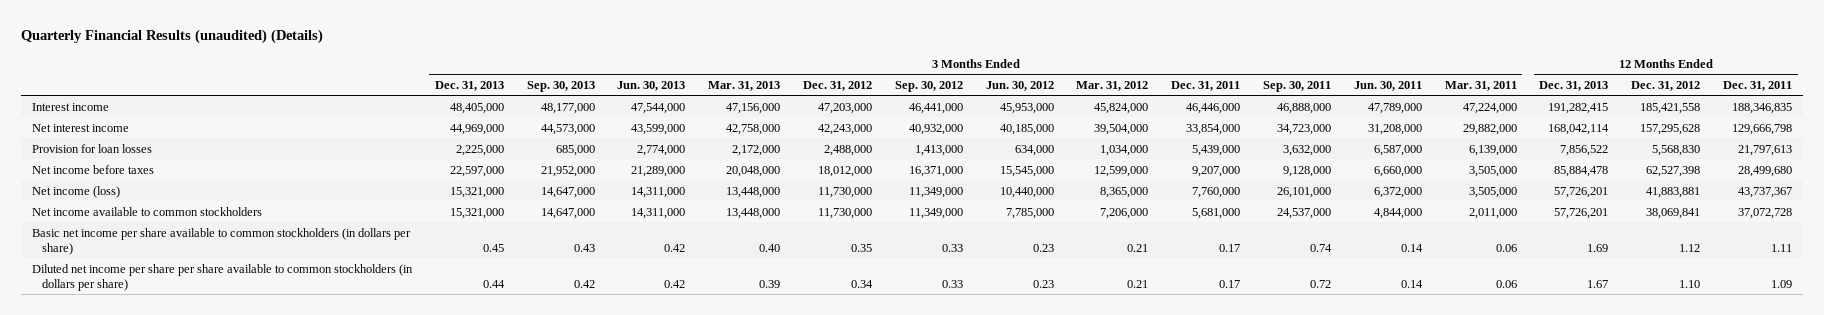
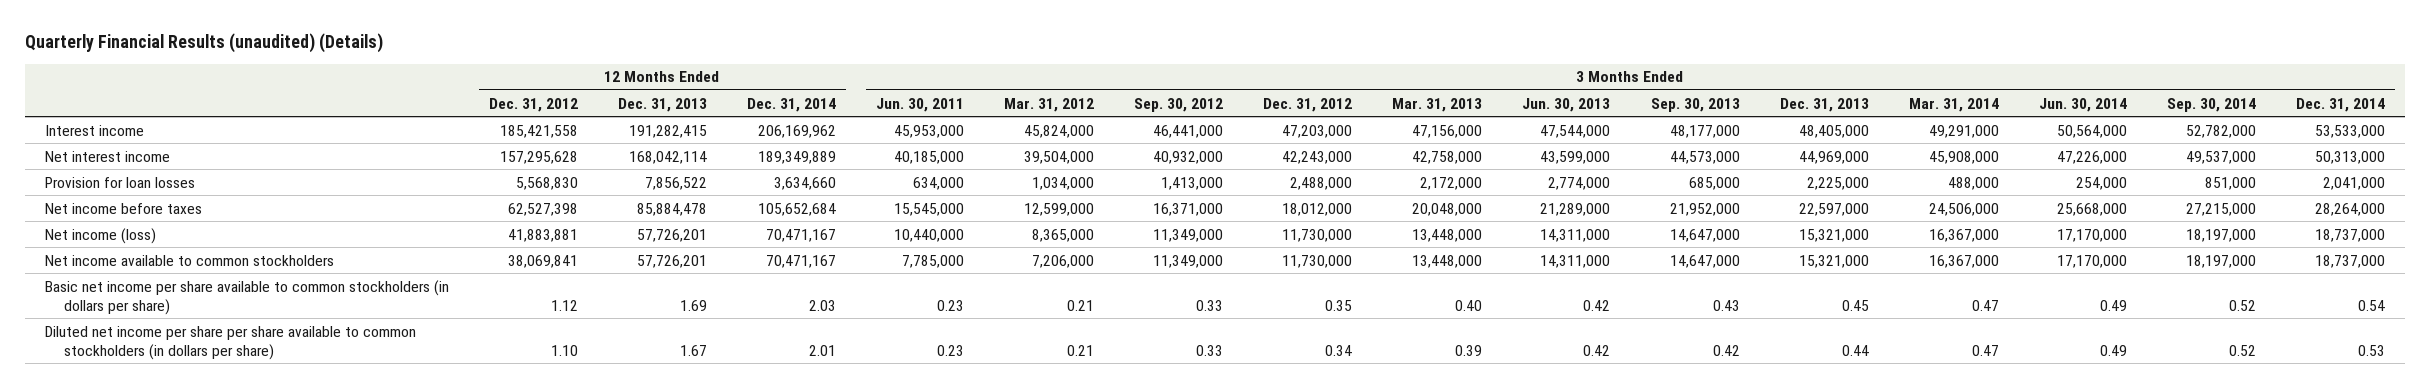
[985,80,1054,91] Jun. 30, 2012 -> none
[1171,80,1241,91] Dec. 31, 2011 -> none
[1262,80,1331,92] Sep. 30, 2011 -> none
[1444,80,1517,91] Mar. 31, 2011 -> none
[1722,80,1792,91] Dec. 31, 2011 -> none
none -> [746,97,836,112] Dec. 31, 2014
none -> [1908,97,1999,112] Mar. 31, 2014
none -> [2038,97,2127,112] Jun. 30, 2014
none -> [2166,97,2256,112] Sep. 30, 2014
none -> [2295,97,2385,112] Dec. 31, 2014
[1367,102,1422,114] 47,789,000 -> [894,124,965,138] 45,953,000
[1367,123,1422,135] 31,208,000 -> [894,150,965,164] 40,185,000
[1373,144,1422,156] 6,587,000 -> [913,176,965,190] 634,000
[1373,165,1422,177] 6,660,000 -> [894,202,965,216] 15,545,000
[1373,186,1422,198] 6,372,000 -> [894,228,965,242] 10,440,000
[1373,207,1422,219] 4,844,000 -> [902,254,965,268] 7,785,000
[1400,243,1423,252] 0.14 -> [937,299,965,311] 0.23
[1400,279,1423,288] 0.14 -> [937,344,965,356] 0.23

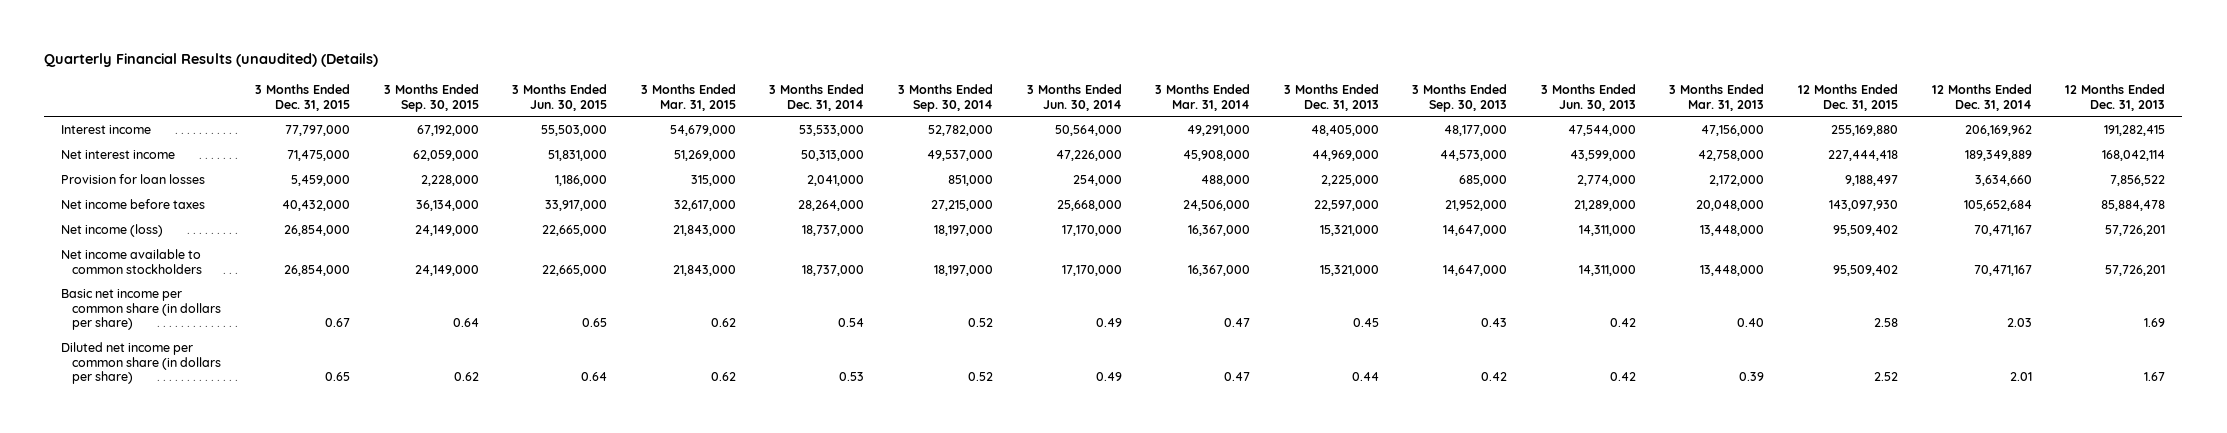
[488,97,578,112] Dec. 31, 2012 -> none
[876,97,965,112] Jun. 30, 2011 -> none
[1004,97,1095,112] Mar. 31, 2012 -> none
[1134,97,1224,112] Sep. 30, 2012 -> none
[1263,97,1353,112] Dec. 31, 2012 -> none
none -> [255,83,351,111] 3 Months Ended Dec. 31, 2015
none -> [383,83,479,112] 3 Months Ended Sep. 30, 2015
none -> [512,83,608,111] 3 Months Ended Jun. 30, 2015
none -> [640,83,736,111] 3 Months Ended Mar. 31, 2015
none -> [1798,83,1899,111] 12 Months Ended Dec. 31, 2015
[44,279,449,315] Basic net income per share available to common stockholders (in dollars per share) -> [61,288,222,331] Basic net income per common share (in dollars per share)
[44,325,416,360] Diluted net income per share per share available to common stockholders (in dollars per share) -> [61,341,222,385] Diluted net income per common share (in dollars per share)

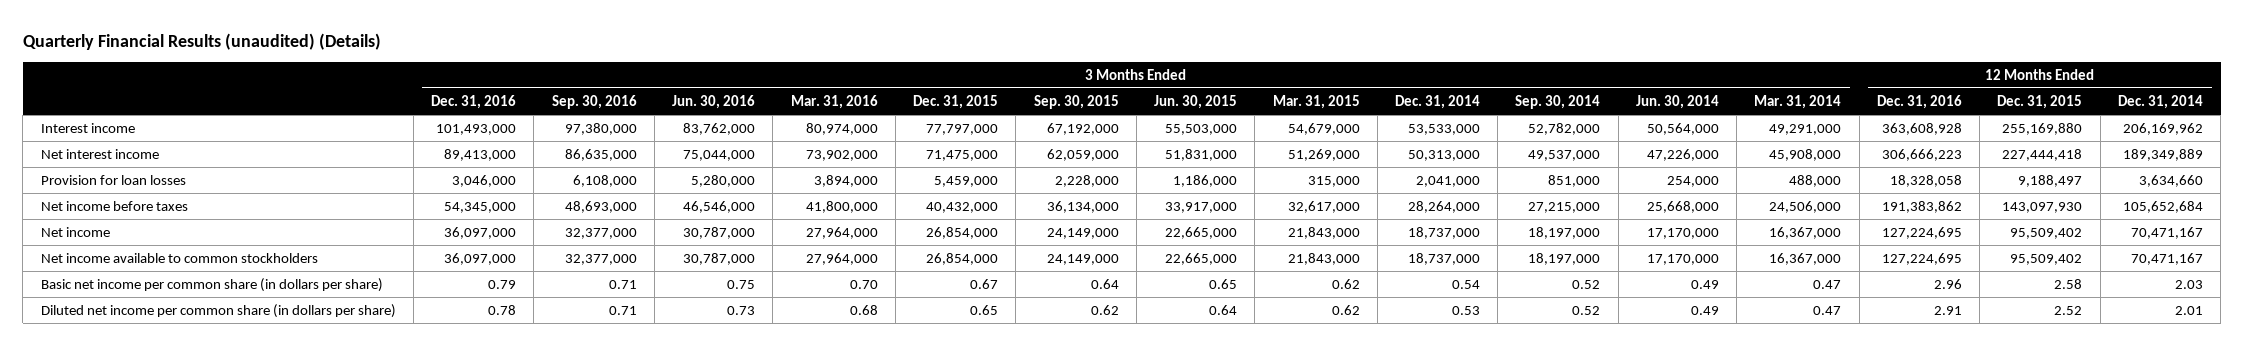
[1283,83,1379,111] 3 Months Ended Dec. 31, 2013 -> none
[1412,83,1508,112] 3 Months Ended Sep. 30, 2013 -> none
[1540,83,1636,111] 3 Months Ended Jun. 30, 2013 -> none
[1669,83,1765,111] 3 Months Ended Mar. 31, 2013 -> none
[2065,83,2166,111] 12 Months Ended Dec. 31, 2013 -> none
none -> [431,95,517,110] Dec. 31, 2016
none -> [551,95,637,110] Sep. 30, 2016
none -> [672,95,756,110] Jun. 30, 2016
none -> [790,95,878,110] Mar. 31, 2016
none -> [1876,95,1962,110] Dec. 31, 2016
[61,223,164,237] Net income (loss) -> [40,227,110,238] Net income

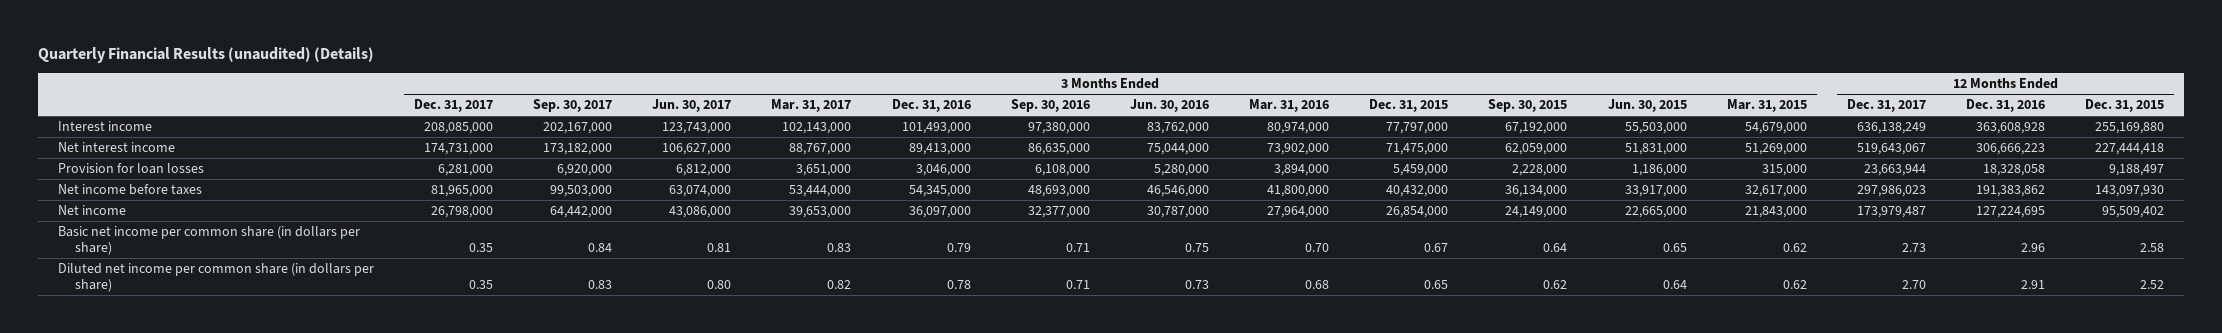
[1395,95,1481,110] Dec. 31, 2014 -> none
[1515,95,1601,110] Sep. 30, 2014 -> none
[1635,95,1719,110] Jun. 30, 2014 -> none
[1754,95,1842,110] Mar. 31, 2014 -> none
[2117,95,2203,110] Dec. 31, 2014 -> none
none -> [414,99,494,113] Dec. 31, 2017
none -> [533,99,613,113] Sep. 30, 2017
none -> [652,99,732,113] Jun. 30, 2017
none -> [771,99,852,113] Mar. 31, 2017
none -> [1846,99,1926,113] Dec. 31, 2017
[40,253,318,264] Net income available to common stockholders -> none

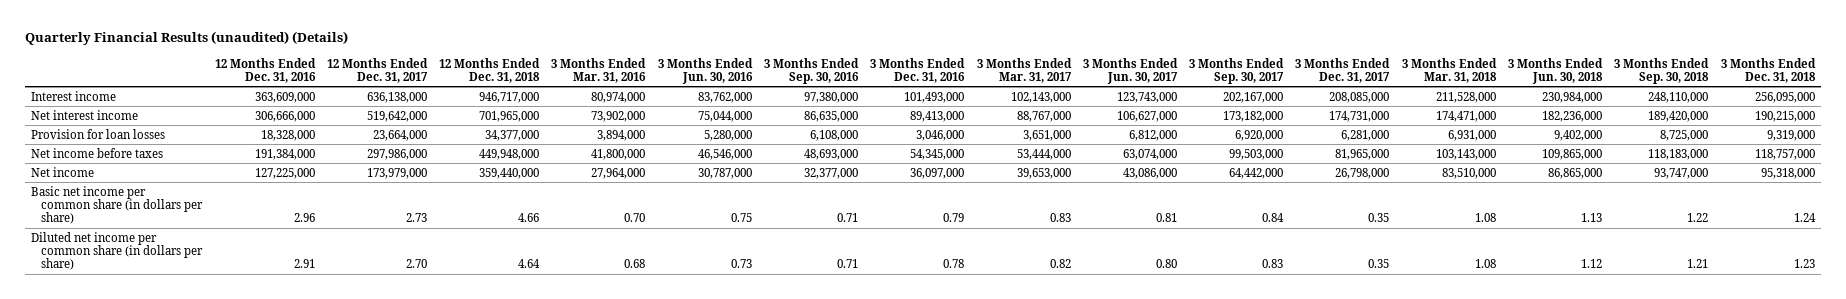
[1369,99,1449,113] Dec. 31, 2015 -> none
[1488,99,1568,113] Sep. 30, 2015 -> none
[1607,99,1687,113] Jun. 30, 2015 -> none
[1726,99,1807,113] Mar. 31, 2015 -> none
[2085,99,2165,113] Dec. 31, 2015 -> none
none -> [439,57,541,83] 12 Months Ended Dec. 31, 2018
none -> [1401,57,1497,83] 3 Months Ended Mar. 31, 2018
none -> [1507,57,1603,84] 3 Months Ended Jun. 30, 2018
none -> [1614,57,1710,84] 3 Months Ended Sep. 30, 2018
none -> [1720,57,1816,83] 3 Months Ended Dec. 31, 2018
[1856,122,1926,135] 636,138,249 -> [366,91,427,103] 636,138,000
[1976,122,2046,135] 363,608,928 -> [254,91,315,103] 363,609,000
[1856,143,1926,156] 519,643,067 -> [366,110,427,122] 519,642,000
[1976,143,2046,156] 306,666,223 -> [254,110,315,122] 306,666,000
[1863,164,1926,177] 23,663,944 -> [372,129,427,141] 23,664,000
[1983,164,2046,177] 18,328,058 -> [260,129,315,141] 18,328,000
[1856,185,1926,198] 297,986,023 -> [366,148,427,160] 297,986,000
[1976,185,2046,198] 191,383,862 -> [254,148,315,160] 191,384,000
[1856,206,1926,219] 173,979,487 -> [366,167,427,179] 173,979,000
[1976,206,2046,219] 127,224,695 -> [254,167,315,179] 127,225,000

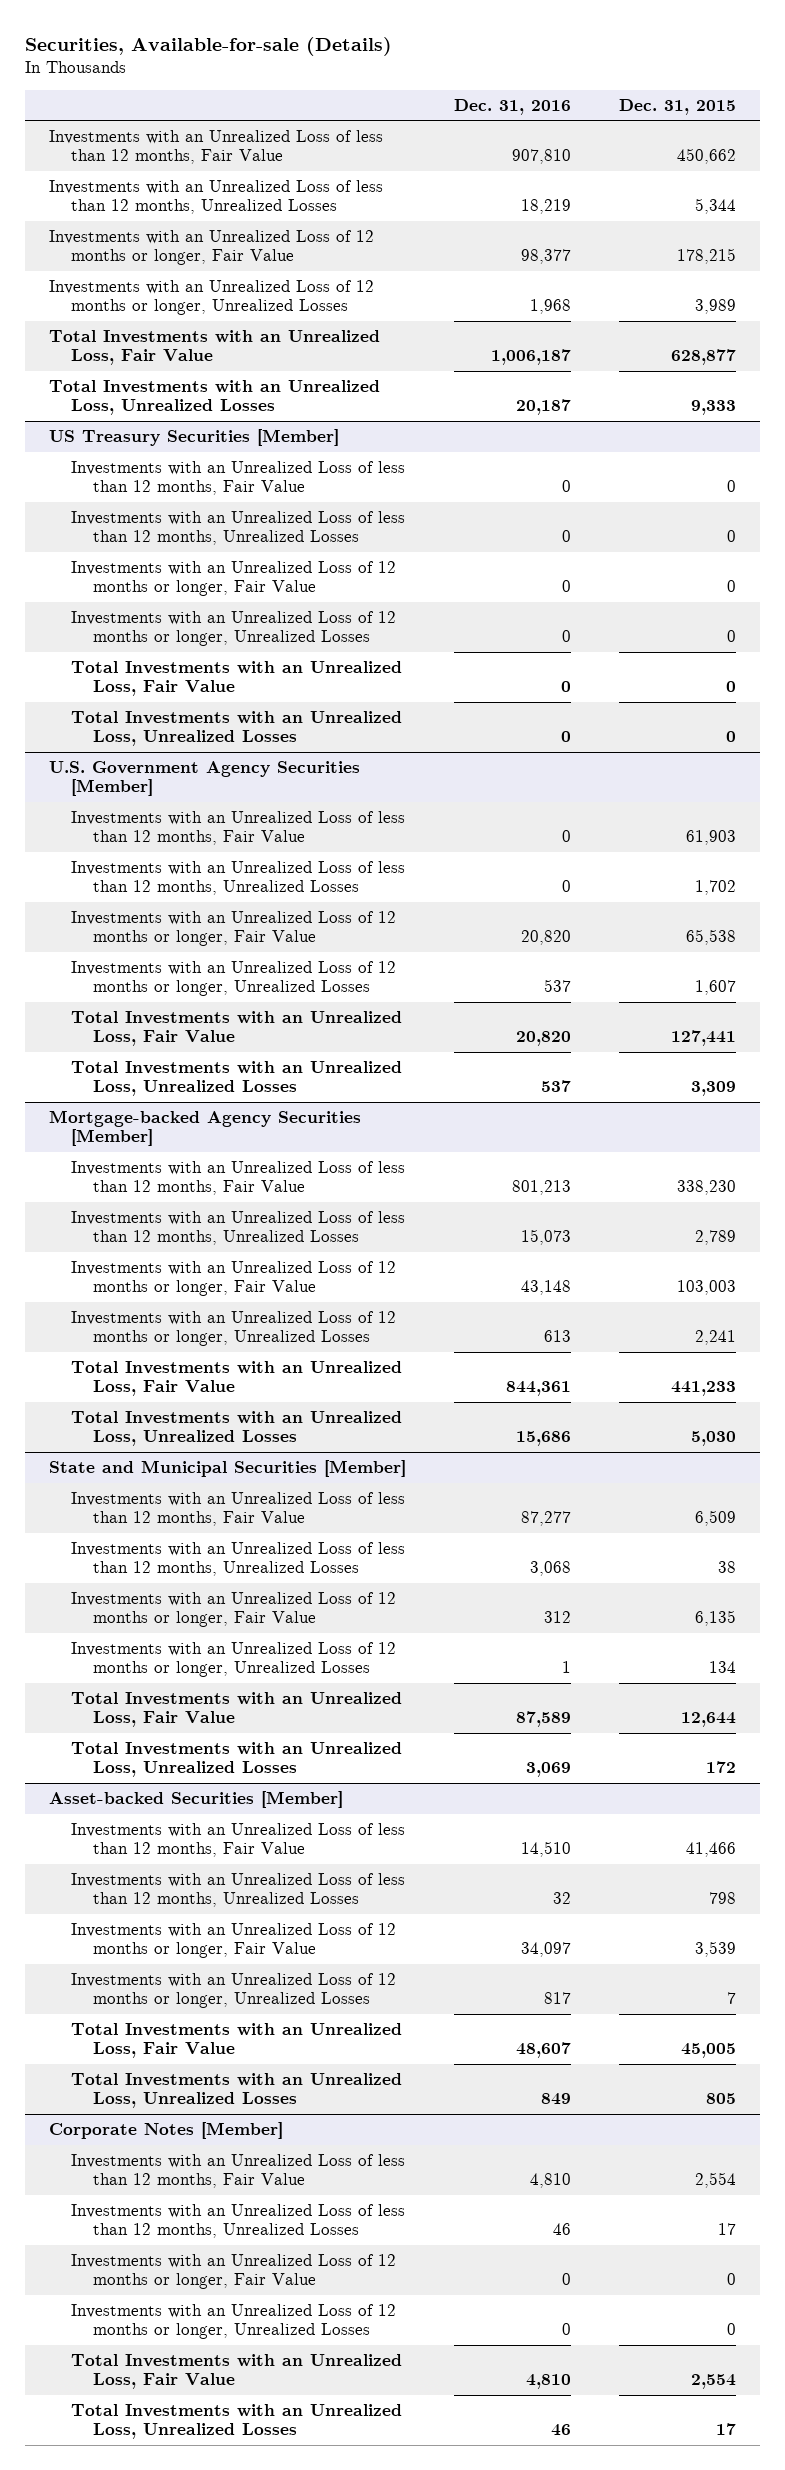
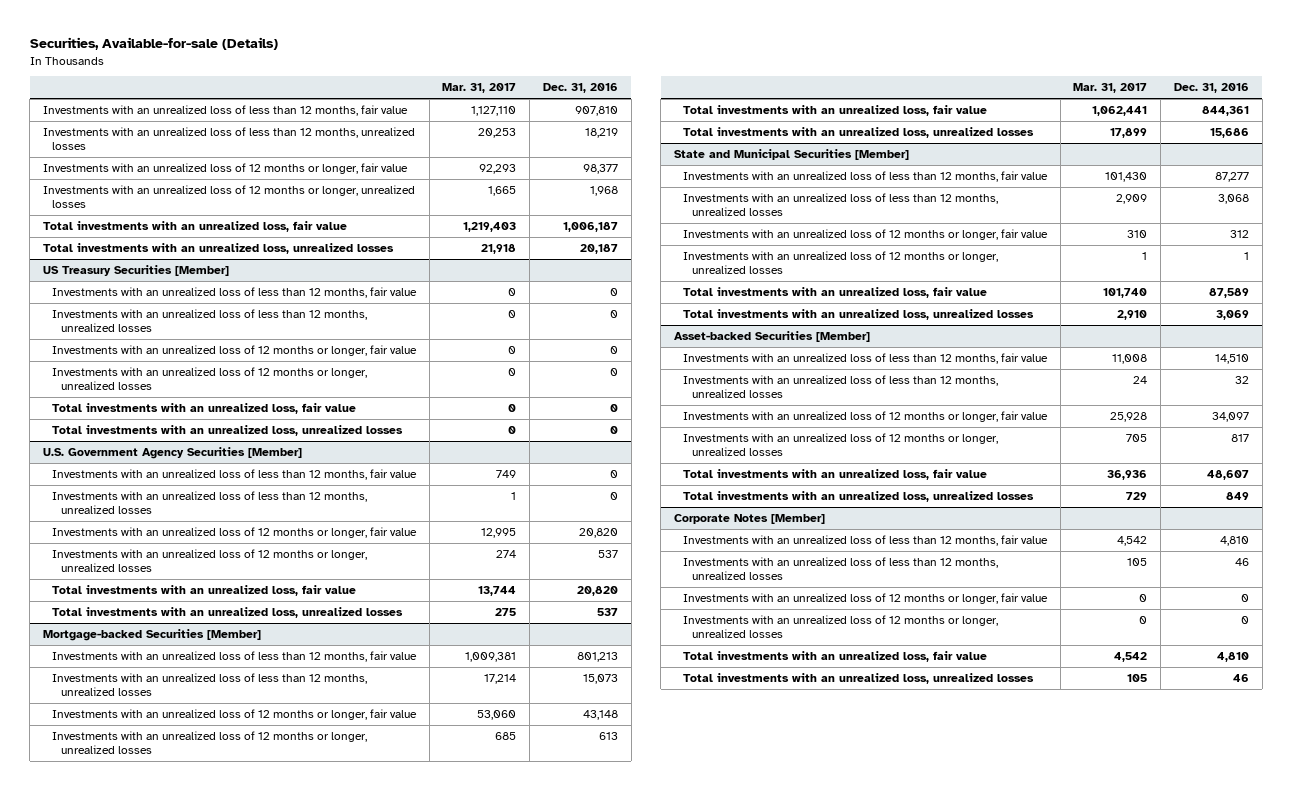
[618,98,736,115] Dec. 31, 2015 -> none
none -> [442,83,517,94] Mar. 31, 2017
[48,130,383,165] Investments with an Unrealized Loss of less than 12 months, Fair Value -> [43,104,409,116] Investments with an unrealized loss of less than 12 months, fair value
[48,180,383,215] Investments with an Unrealized Loss of less than 12 months, Unrealized Losses -> [43,126,416,150] Investments with an unrealized loss of less than 12 months, unrealized losses
[48,230,374,266] Investments with an Unrealized Loss of 12 months or longer, Fair Value -> [43,162,409,174] Investments with an unrealized loss of 12 months or longer, fair value
[48,280,374,316] Investments with an Unrealized Loss of 12 months or longer, Unrealized Losses -> [43,184,416,208] Investments with an unrealized loss of 12 months or longer, unrealized losses
[48,330,380,366] Total Investments with an Unrealized Loss, Fair Value -> [43,220,348,232] Total investments with an unrealized loss, fair value
[48,380,380,416] Total Investments with an Unrealized Loss, Unrealized Losses -> [43,242,395,254] Total investments with an unrealized loss, unrealized losses
[71,461,406,496] Investments with an Unrealized Loss of less than 12 months, Fair Value -> [52,286,418,298] Investments with an unrealized loss of less than 12 months, fair value
[71,511,406,546] Investments with an Unrealized Loss of less than 12 months, Unrealized Losses -> [52,308,368,332] Investments with an unrealized loss of less than 12 months, unrealized losses
[71,561,397,597] Investments with an Unrealized Loss of 12 months or longer, Fair Value -> [52,344,418,356] Investments with an unrealized loss of 12 months or longer, fair value
[71,611,397,647] Investments with an Unrealized Loss of 12 months or longer, Unrealized Losses -> [52,366,368,390] Investments with an unrealized loss of 12 months or longer, unrealized losses
[71,661,403,697] Total Investments with an Unrealized Loss, Fair Value -> [52,402,357,414] Total investments with an unrealized loss, fair value
[71,711,403,747] Total Investments with an Unrealized Loss, Unrealized Losses -> [52,424,404,436] Total investments with an unrealized loss, unrealized losses
[71,811,406,846] Investments with an Unrealized Loss of less than 12 months, Fair Value -> [52,468,418,480] Investments with an unrealized loss of less than 12 months, fair value
[71,861,406,896] Investments with an Unrealized Loss of less than 12 months, Unrealized Losses -> [52,490,368,514] Investments with an unrealized loss of less than 12 months, unrealized losses
[71,911,397,947] Investments with an Unrealized Loss of 12 months or longer, Fair Value -> [52,526,418,538] Investments with an unrealized loss of 12 months or longer, fair value
[71,961,397,997] Investments with an Unrealized Loss of 12 months or longer, Unrealized Losses -> [52,548,368,572] Investments with an unrealized loss of 12 months or longer, unrealized losses
[71,1011,403,1047] Total Investments with an Unrealized Loss, Fair Value -> [52,584,357,596] Total investments with an unrealized loss, fair value
[71,1061,403,1097] Total Investments with an Unrealized Loss, Unrealized Losses -> [52,606,404,618] Total investments with an unrealized loss, unrealized losses
[48,1110,361,1147] Mortgage-backed Agency Securities [Member] -> [43,628,262,641] Mortgage-backed Securities [Member]
[71,1161,406,1196] Investments with an Unrealized Loss of less than 12 months, Fair Value -> [52,650,418,662] Investments with an unrealized loss of less than 12 months, fair value
[71,1211,406,1246] Investments with an Unrealized Loss of less than 12 months, Unrealized Losses -> [52,672,368,696] Investments with an unrealized loss of less than 12 months, unrealized losses
[71,1261,397,1297] Investments with an Unrealized Loss of 12 months or longer, Fair Value -> [52,708,418,720] Investments with an unrealized loss of 12 months or longer, fair value
[71,1311,397,1347] Investments with an Unrealized Loss of 12 months or longer, Unrealized Losses -> [52,730,368,754] Investments with an unrealized loss of 12 months or longer, unrealized losses
[71,1361,403,1397] Total Investments with an Unrealized Loss, Fair Value -> [683,104,988,116] Total investments with an unrealized loss, fair value
[71,1411,403,1447] Total Investments with an Unrealized Loss, Unrealized Losses -> [683,126,1035,138] Total investments with an unrealized loss, unrealized losses
[71,1492,406,1527] Investments with an Unrealized Loss of less than 12 months, Fair Value -> [683,170,1049,182] Investments with an unrealized loss of less than 12 months, fair value
[71,1542,406,1577] Investments with an Unrealized Loss of less than 12 months, Unrealized Losses -> [683,192,999,216] Investments with an unrealized loss of less than 12 months, unrealized losses
[71,1592,397,1628] Investments with an Unrealized Loss of 12 months or longer, Fair Value -> [683,228,1049,240] Investments with an unrealized loss of 12 months or longer, fair value
[71,1642,397,1678] Investments with an Unrealized Loss of 12 months or longer, Unrealized Losses -> [683,250,999,274] Investments with an unrealized loss of 12 months or longer, unrealized losses
[71,1692,403,1728] Total Investments with an Unrealized Loss, Fair Value -> [683,286,988,298] Total investments with an unrealized loss, fair value
[71,1742,403,1778] Total Investments with an Unrealized Loss, Unrealized Losses -> [683,308,1035,320] Total investments with an unrealized loss, unrealized losses
[71,1823,406,1858] Investments with an Unrealized Loss of less than 12 months, Fair Value -> [683,352,1049,364] Investments with an unrealized loss of less than 12 months, fair value
[71,1873,406,1908] Investments with an Unrealized Loss of less than 12 months, Unrealized Losses -> [683,374,999,398] Investments with an unrealized loss of less than 12 months, unrealized losses
[71,1923,397,1959] Investments with an Unrealized Loss of 12 months or longer, Fair Value -> [683,410,1049,422] Investments with an unrealized loss of 12 months or longer, fair value
[71,1973,397,2009] Investments with an Unrealized Loss of 12 months or longer, Unrealized Losses -> [683,432,999,456] Investments with an unrealized loss of 12 months or longer, unrealized losses
[71,2023,403,2059] Total Investments with an Unrealized Loss, Fair Value -> [683,468,988,480] Total investments with an unrealized loss, fair value
[71,2073,403,2109] Total Investments with an Unrealized Loss, Unrealized Losses -> [683,490,1035,502] Total investments with an unrealized loss, unrealized losses
[71,2154,406,2189] Investments with an Unrealized Loss of less than 12 months, Fair Value -> [683,534,1049,546] Investments with an unrealized loss of less than 12 months, fair value
[71,2204,406,2239] Investments with an Unrealized Loss of less than 12 months, Unrealized Losses -> [683,556,999,580] Investments with an unrealized loss of less than 12 months, unrealized losses
[71,2254,397,2290] Investments with an Unrealized Loss of 12 months or longer, Fair Value -> [683,592,1049,604] Investments with an unrealized loss of 12 months or longer, fair value
[71,2304,397,2340] Investments with an Unrealized Loss of 12 months or longer, Unrealized Losses -> [683,614,999,638] Investments with an unrealized loss of 12 months or longer, unrealized losses
[71,2354,403,2390] Total Investments with an Unrealized Loss, Fair Value -> [683,650,988,662] Total investments with an unrealized loss, fair value
[71,2404,403,2440] Total Investments with an Unrealized Loss, Unrealized Losses -> [683,672,1035,684] Total investments with an unrealized loss, unrealized losses

